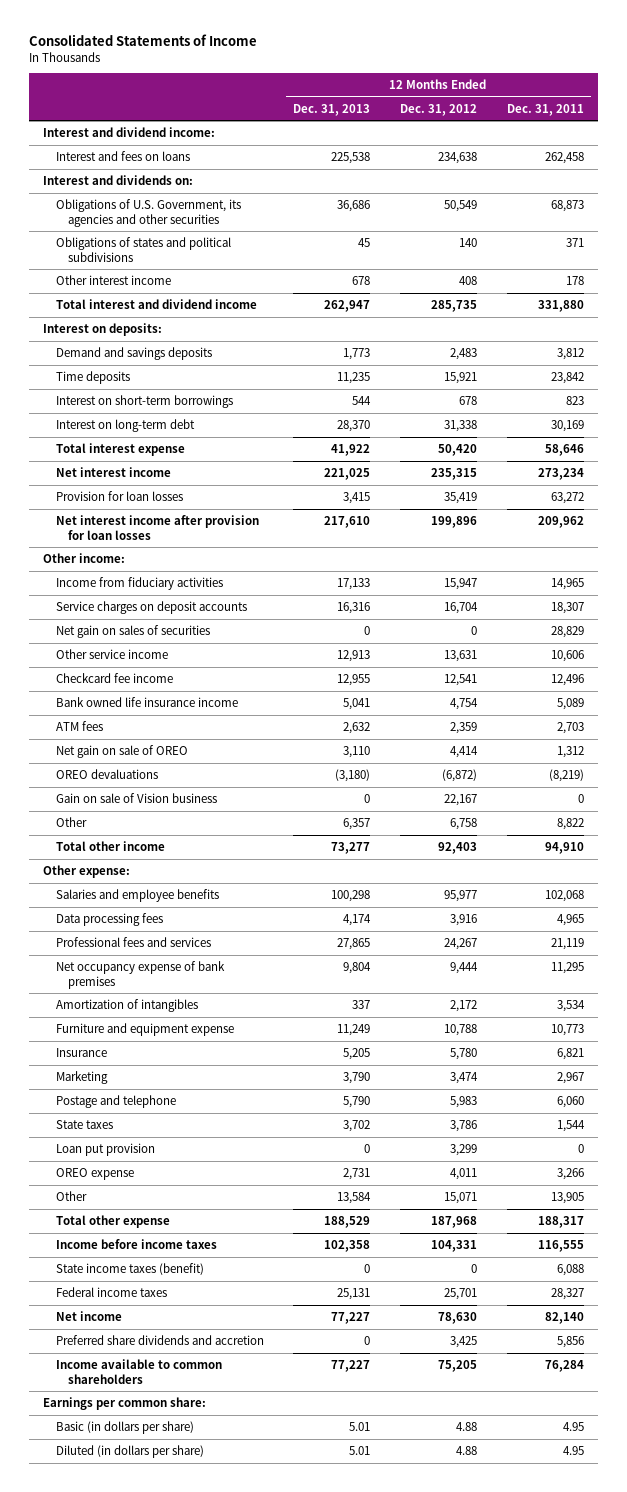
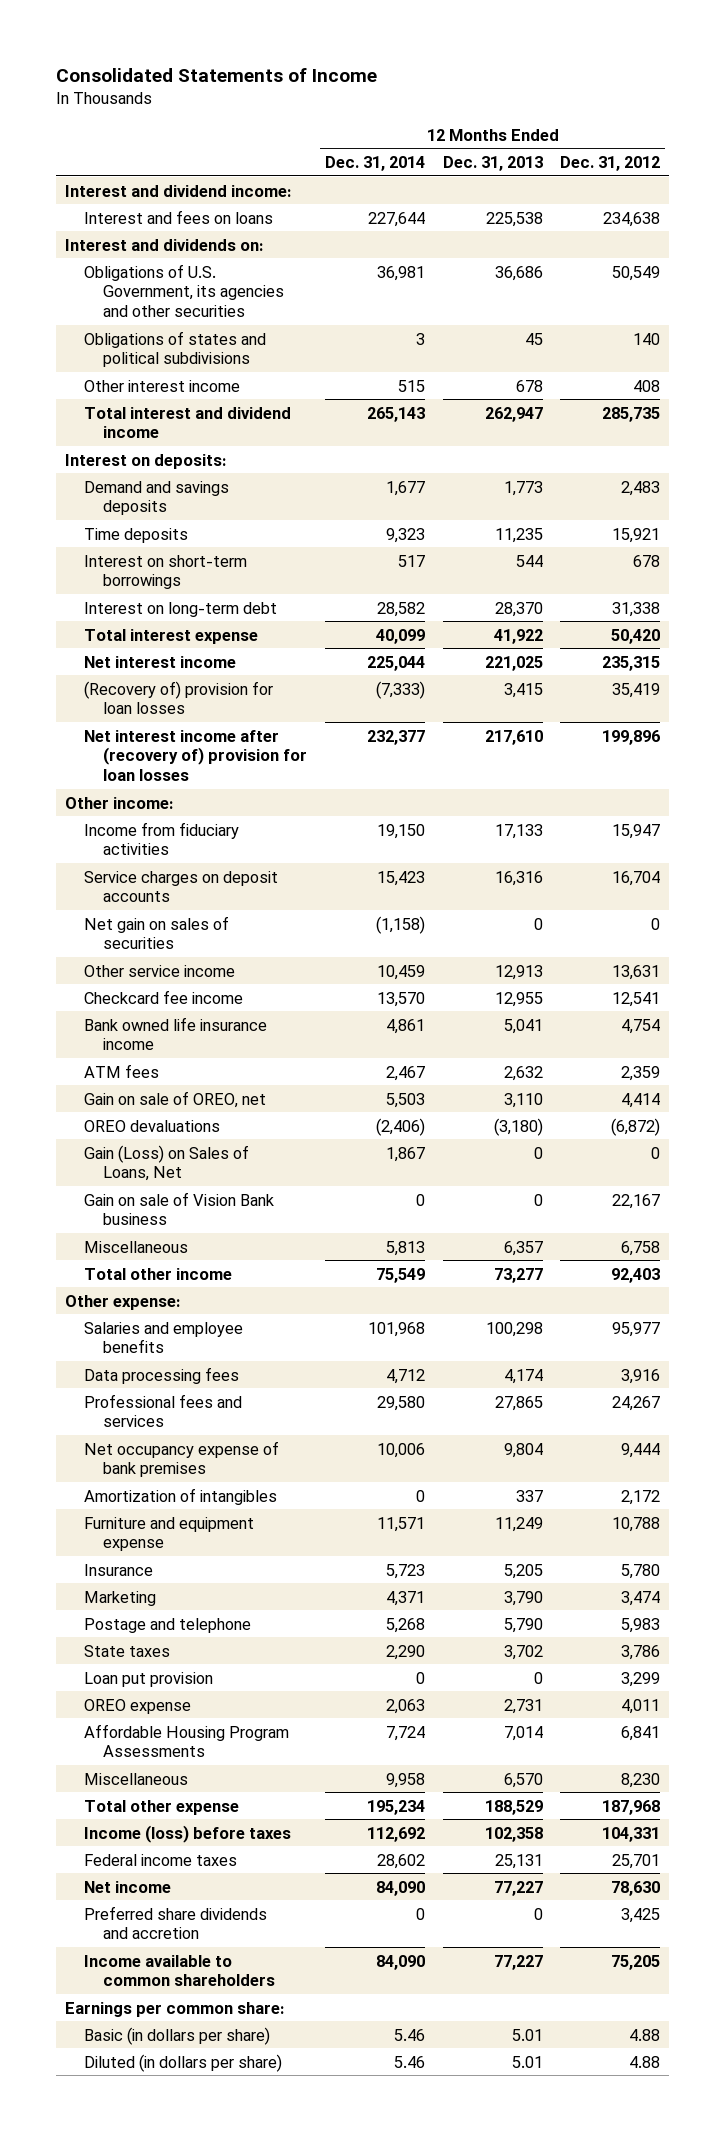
[506,103,584,116] Dec. 31, 2011 -> none
none -> [324,156,425,172] Dec. 31, 2014
[55,490,183,501] Provision for loan losses -> [84,680,274,715] (Recovery of) provision for loan losses
[55,514,259,540] Net interest income after provision for loan losses -> [84,729,308,781] Net interest income after (recovery of) provision for loan losses
[55,744,188,758] Net gain on sale of OREO -> [84,1090,267,1108] Gain on sale of OREO, net
none -> [84,1144,250,1182] Gain (Loss) on Sales of Loans, Net
[55,792,217,803] Gain on sale of Vision business -> [84,1191,275,1226] Gain on sale of Vision Bank business
[55,816,87,827] Other -> [84,1240,189,1253] Miscellaneous
[55,1190,87,1201] Other -> none
none -> [84,1723,290,1758] Affordable Housing Program Assessments
none -> [84,1772,189,1785] Miscellaneous
[55,1262,204,1275] State income taxes (benefit) -> none
[55,1238,217,1249] Income before income taxes -> [84,1824,292,1843] Income (loss) before taxes

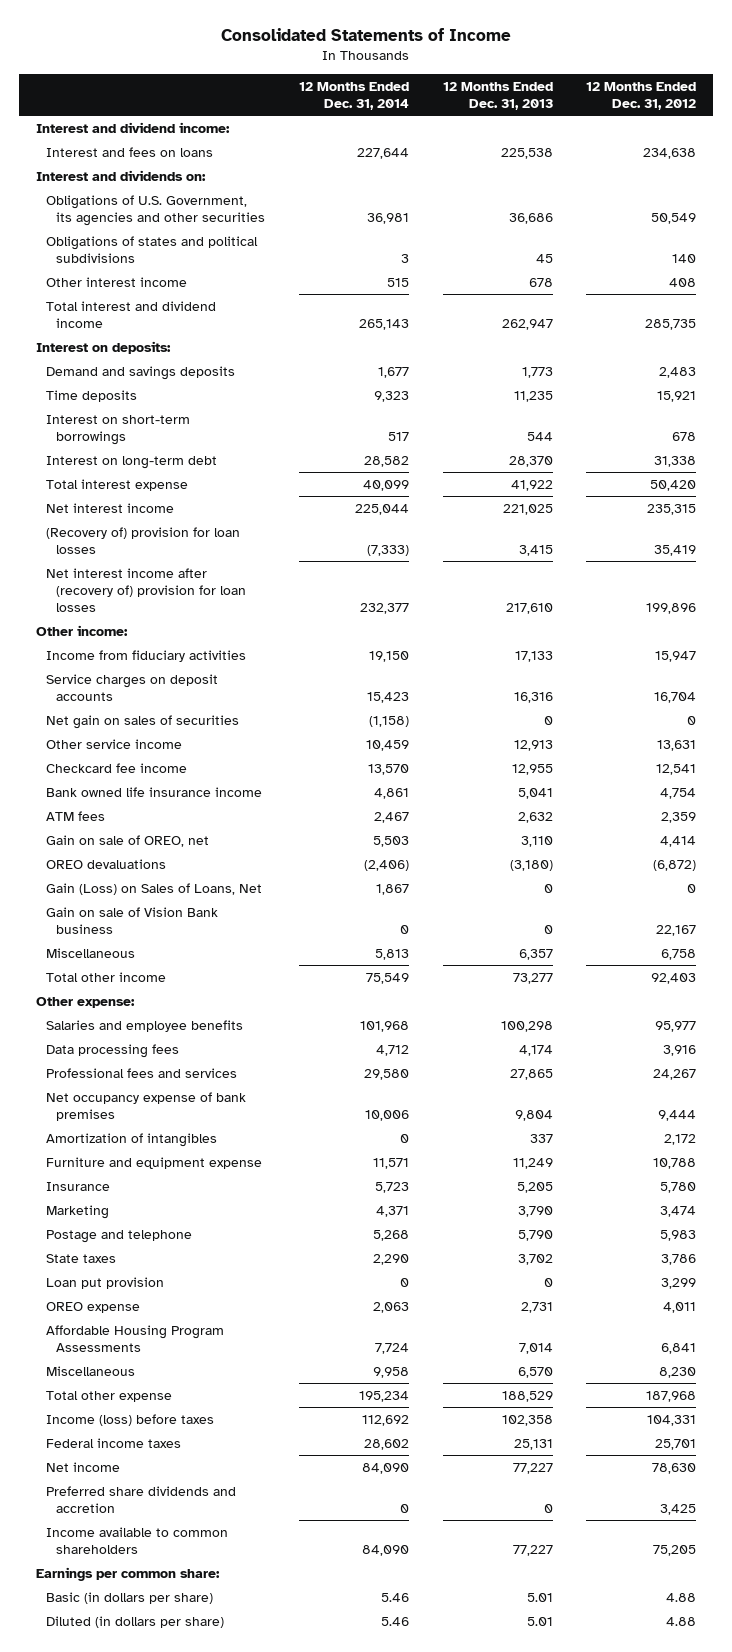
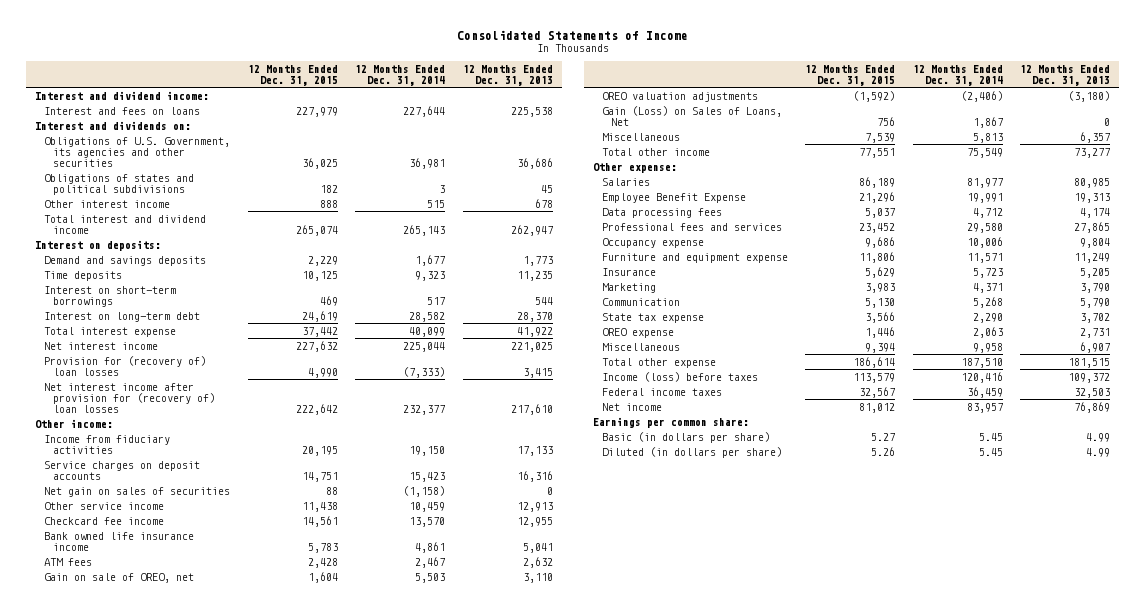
[586,82,697,111] 12 Months Ended Dec. 31, 2012 -> none
none -> [247,64,338,86] 12 Months Ended Dec. 31, 2015
[46,526,241,554] (Recovery of) provision for loan losses -> [44,355,207,376] Provision for (recovery of) loan losses
[46,567,247,612] Net interest income after (recovery of) provision for loan losses -> [44,382,216,413] Net interest income after provision for (recovery of) loan losses
[46,858,167,869] OREO devaluations -> [601,91,758,102] OREO valuation adjustments
[46,906,219,934] Gain on sale of Vision Bank business -> none
[46,1019,244,1032] Salaries and employee benefits -> [601,177,650,186] Salaries
[359,1020,409,1032] 101,968 -> [966,177,1003,188] 81,977
[500,1020,553,1032] 100,298 -> [1074,177,1111,188] 80,985
none -> [601,192,746,203] Employee Benefit Expense
[46,1132,218,1147] Amortization of intangibles -> none
[46,1091,247,1121] Net occupancy expense of bank premises -> [601,237,704,248] Occupancy expense
[46,1276,165,1289] Loan put provision -> none
[46,1229,193,1243] Postage and telephone -> [601,297,680,306] Communication
[46,1253,117,1263] State taxes -> [601,312,704,323] State tax expense
[46,1324,225,1352] Affordable Housing Program Assessments -> none
[46,1485,237,1513] Preferred share dividends and accretion -> none
[46,1526,229,1554] Income available to common shareholders -> none
[517,1366,553,1378] 6,570 -> [1080,341,1111,353] 6,907
[358,1390,409,1402] 195,234 -> [960,357,1003,368] 187,510
[501,1390,553,1402] 188,529 -> [1068,357,1111,368] 181,515
[361,1414,409,1426] 112,692 -> [960,371,1003,383] 120,416
[501,1414,553,1426] 102,358 -> [1068,372,1111,383] 109,372
[363,1438,409,1450] 28,602 -> [966,386,1003,398] 36,459
[513,1438,553,1450] 25,131 -> [1074,387,1111,398] 32,503
[361,1462,409,1474] 84,090 -> [966,402,1003,413] 83,957
[512,1462,553,1474] 77,227 -> [1074,401,1111,413] 76,869
[380,1592,409,1602] 5.46 -> [978,432,1003,441] 5.45
[526,1592,553,1602] 5.01 -> [1086,432,1111,442] 4.99
[380,1616,409,1626] 5.46 -> [978,447,1003,456] 5.45
[526,1616,553,1626] 5.01 -> [1086,447,1111,457] 4.99

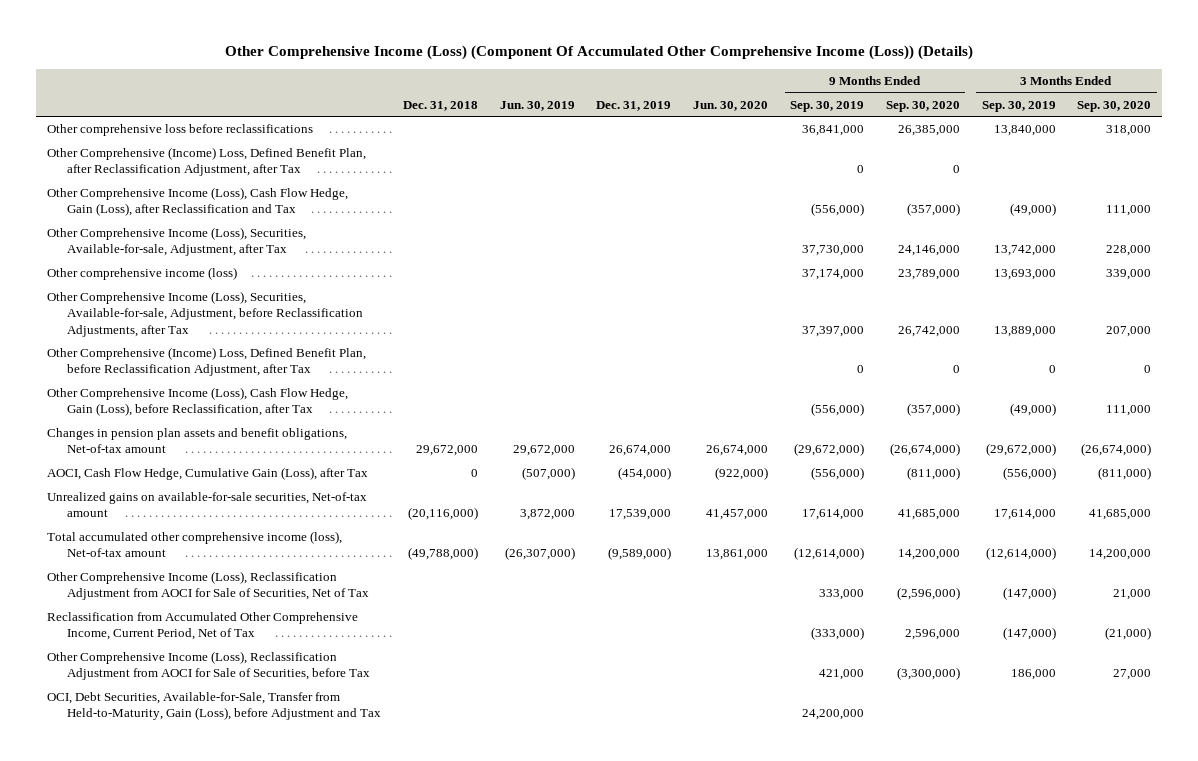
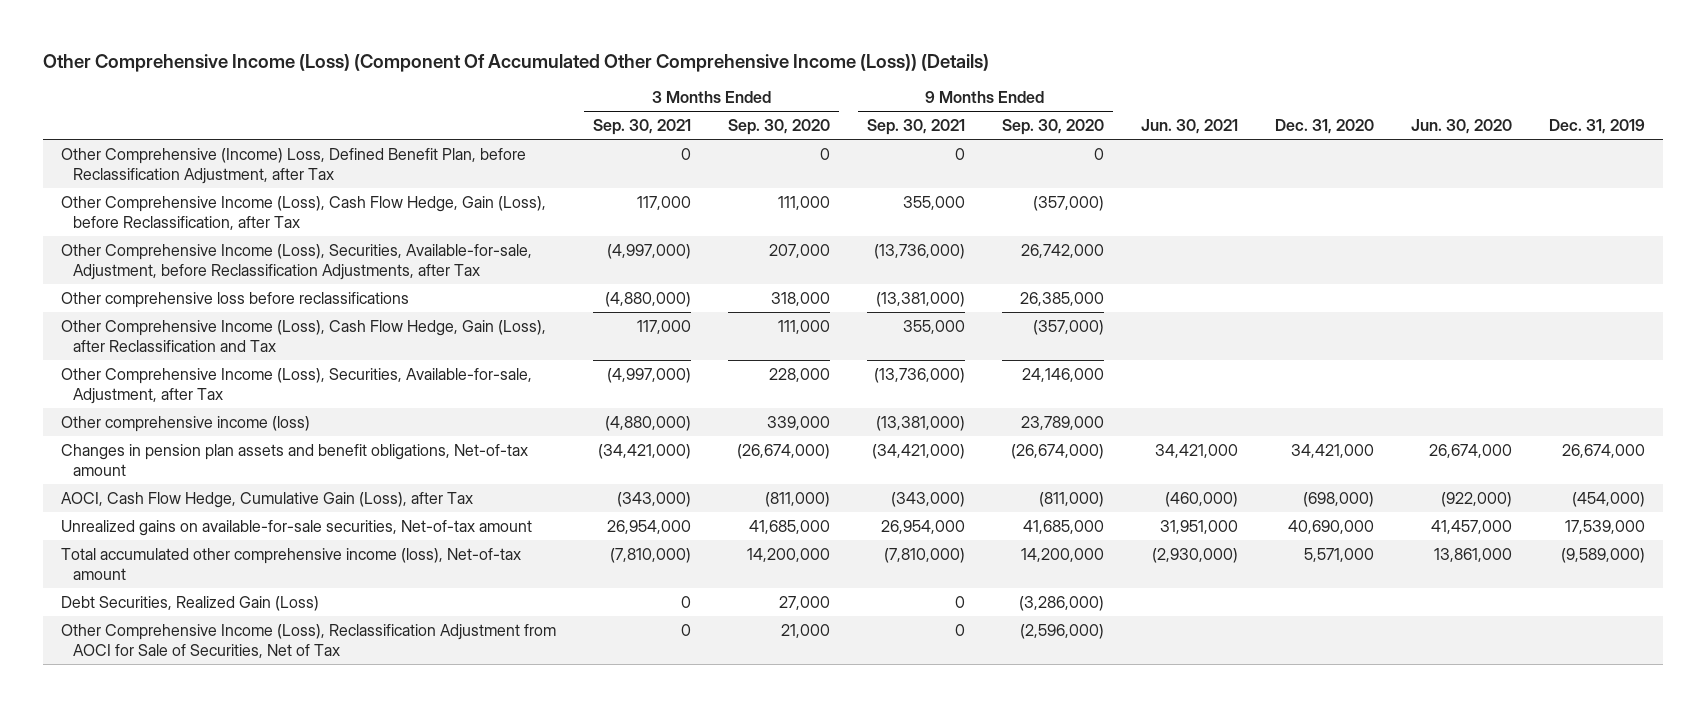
[402,100,478,111] Dec. 31, 2018 -> none
[499,100,575,111] Jun. 30, 2019 -> none
[790,100,865,112] Sep. 30, 2019 -> none
[981,100,1056,112] Sep. 30, 2019 -> none
none -> [593,119,692,136] Sep. 30, 2021
none -> [867,119,966,136] Sep. 30, 2021
none -> [1140,119,1238,135] Jun. 30, 2021
none -> [1274,119,1374,135] Dec. 31, 2020
[46,347,366,377] Other Comprehensive (Income) Loss, Defined Benefit Plan, before Reclassification Adjustment, after Tax -> [61,147,527,185] Other Comprehensive (Income) Loss, Defined Benefit Plan, before Reclassification Adjustment, after Tax
[46,387,348,417] Other Comprehensive Income (Loss), Cash Flow Hedge, Gain (Loss), before Reclassification, after Tax -> [61,195,547,231] Other Comprehensive Income (Loss), Cash Flow Hedge, Gain (Loss), before Reclassification, after Tax
[46,291,364,337] Other Comprehensive Income (Loss), Securities, Available-for-sale, Adjustment, before Reclassification Adjustments, after Tax -> [61,243,533,281] Other Comprehensive Income (Loss), Securities, Available-for-sale, Adjustment, before Reclassification Adjustments, after Tax
[46,147,366,177] Other Comprehensive (Income) Loss, Defined Benefit Plan, after Reclassification Adjustment, after Tax -> none
none -> [61,595,320,611] Debt Securities, Realized Gain (Loss)
[46,612,358,641] Reclassification from Accumulated Other Comprehensive Income, Current Period, Net of Tax -> none
[46,651,371,681] Other Comprehensive Income (Loss), Reclassification Adjustment from AOCI for Sale of Securities, before Tax -> none
[46,692,382,721] OCI, Debt Securities, Available-for-Sale, Transfer from Held-to-Maturity, Gain (Loss), before Adjustment and Tax -> none

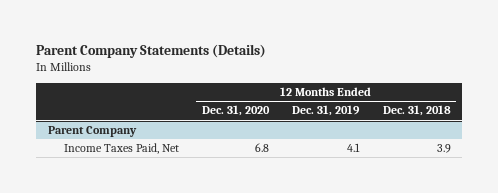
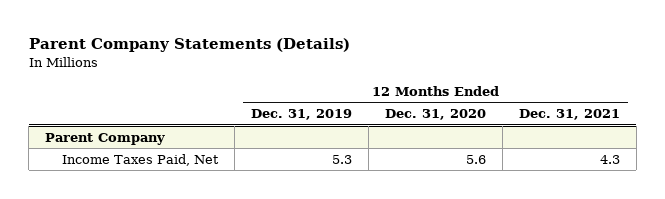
[382,105,451,117] Dec. 31, 2018 -> none
none -> [519,109,621,121] Dec. 31, 2021
[255,143,270,153] 6.8 -> [466,155,487,165] 5.6
[347,143,361,153] 4.1 -> [332,155,353,165] 5.3

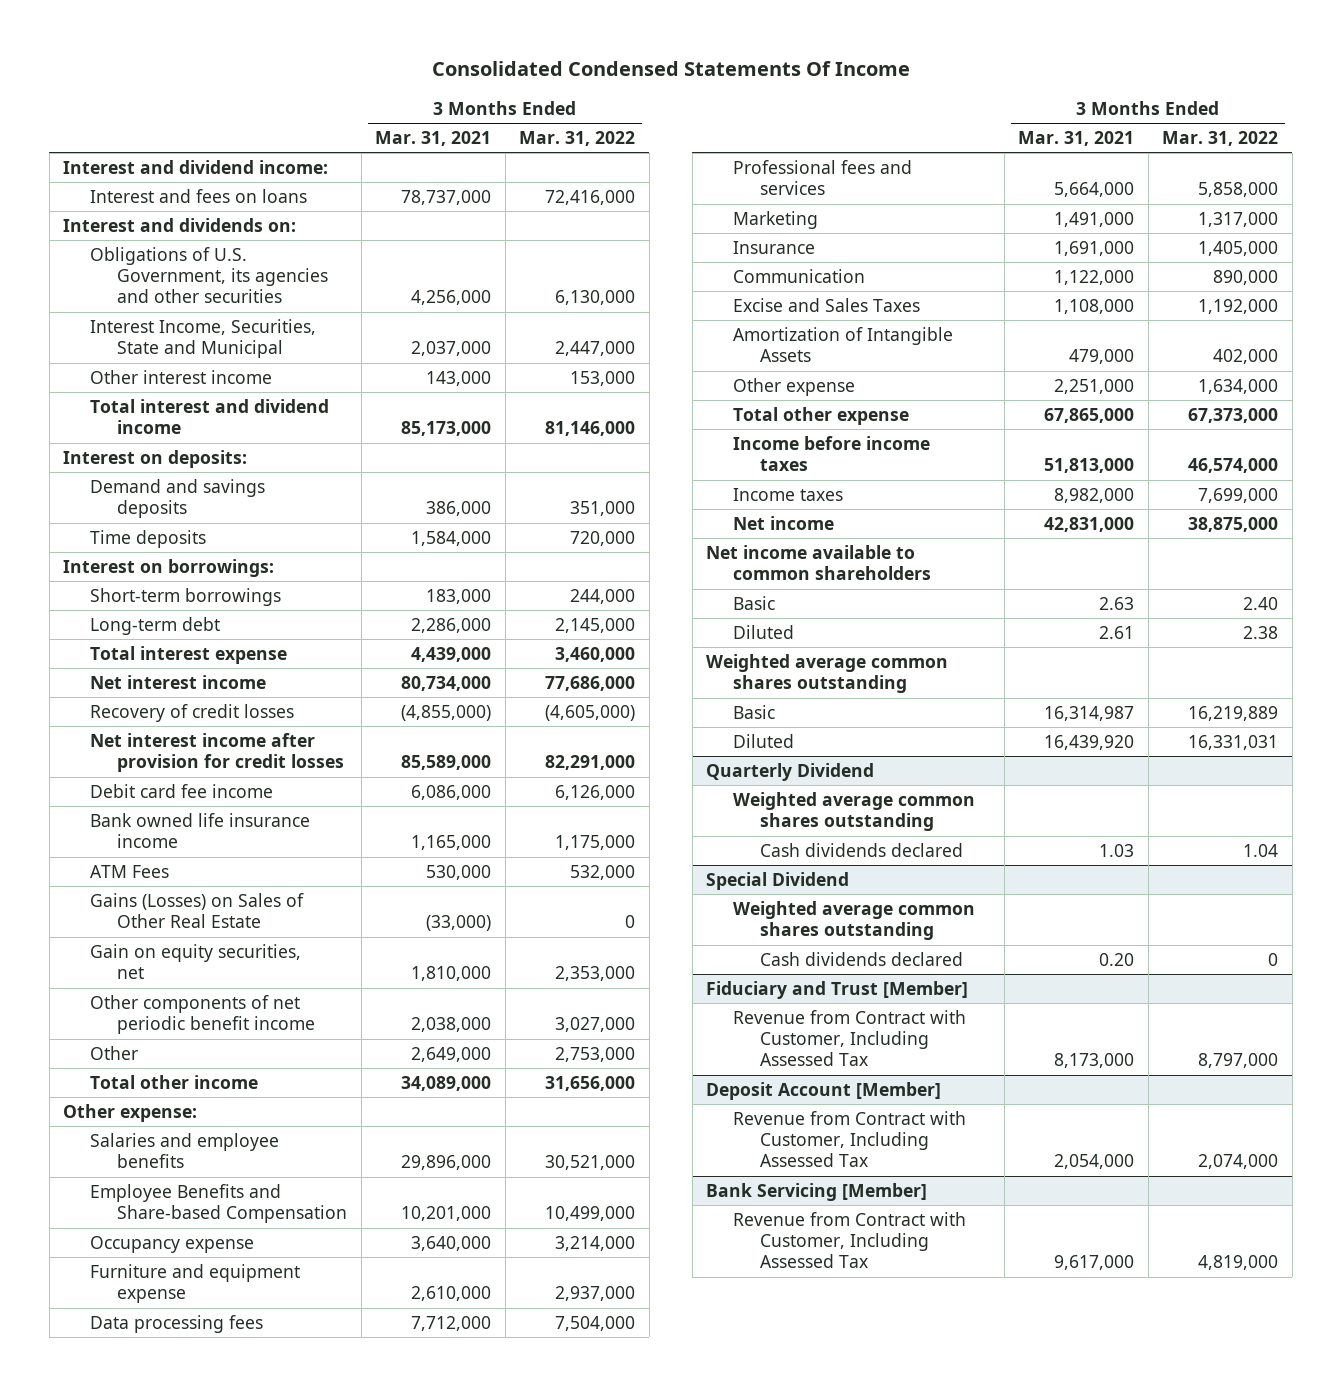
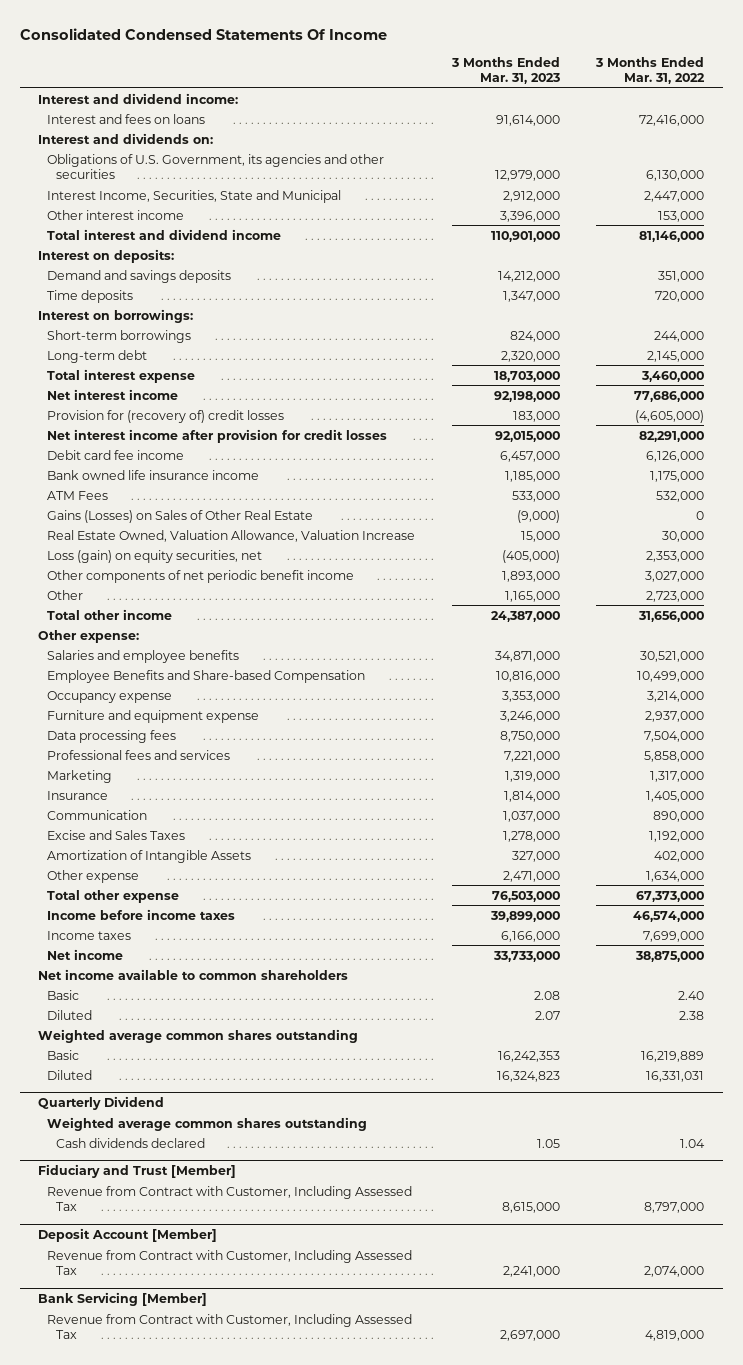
[375,131,492,147] Mar. 31, 2021 -> none
none -> [450,56,560,84] 3 Months Ended Mar. 31, 2023
[90,703,295,722] Recovery of credit losses -> [47,409,285,423] Provision for (recovery of) credit losses
none -> [47,529,416,542] Real Estate Owned, Valuation Allowance, Valuation Increase
[90,943,302,980] Gain on equity securities, net -> [47,549,263,563] Loss (gain) on equity securities, net
[555,1046,636,1062] 2,753,000 -> [646,590,705,602] 2,723,000
[706,871,850,890] Special Dividend -> none
[733,900,976,941] Weighted average common shares outstanding -> none
[760,951,964,966] Cash dividends declared -> none

